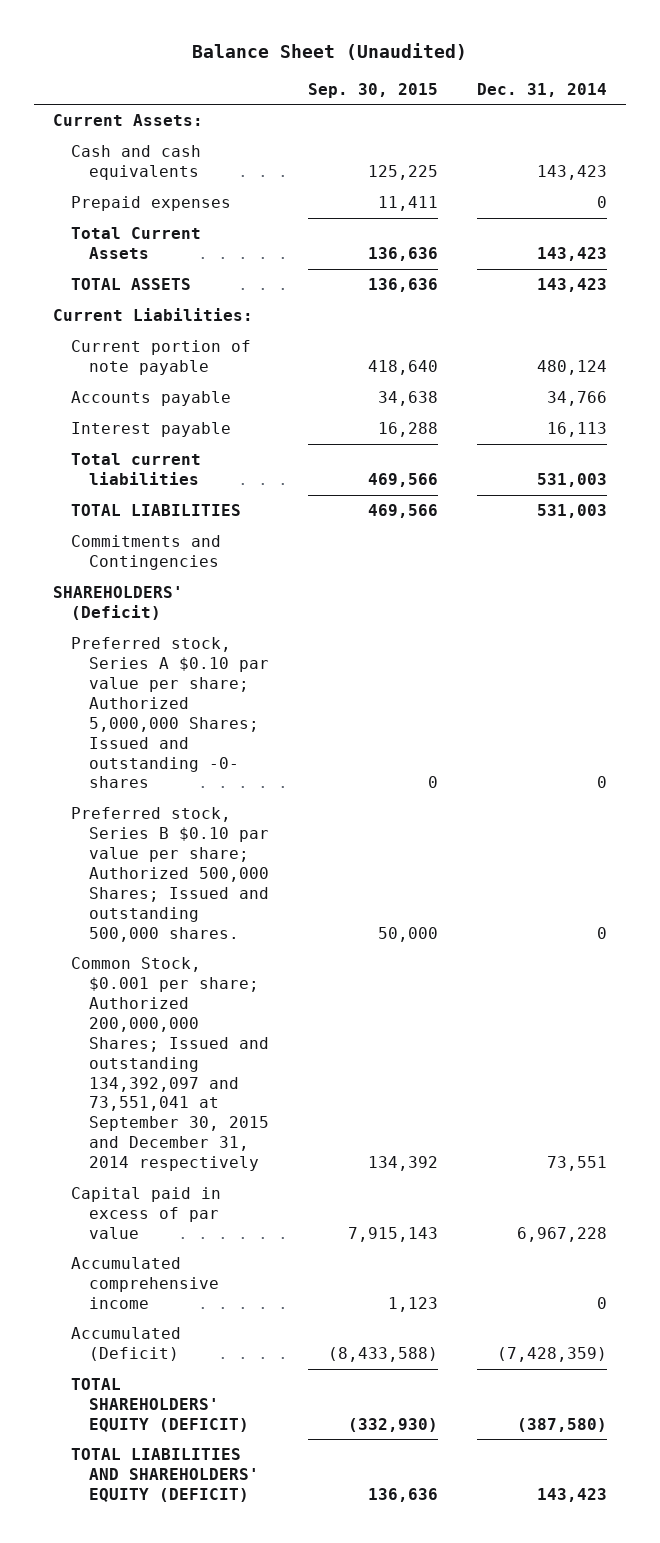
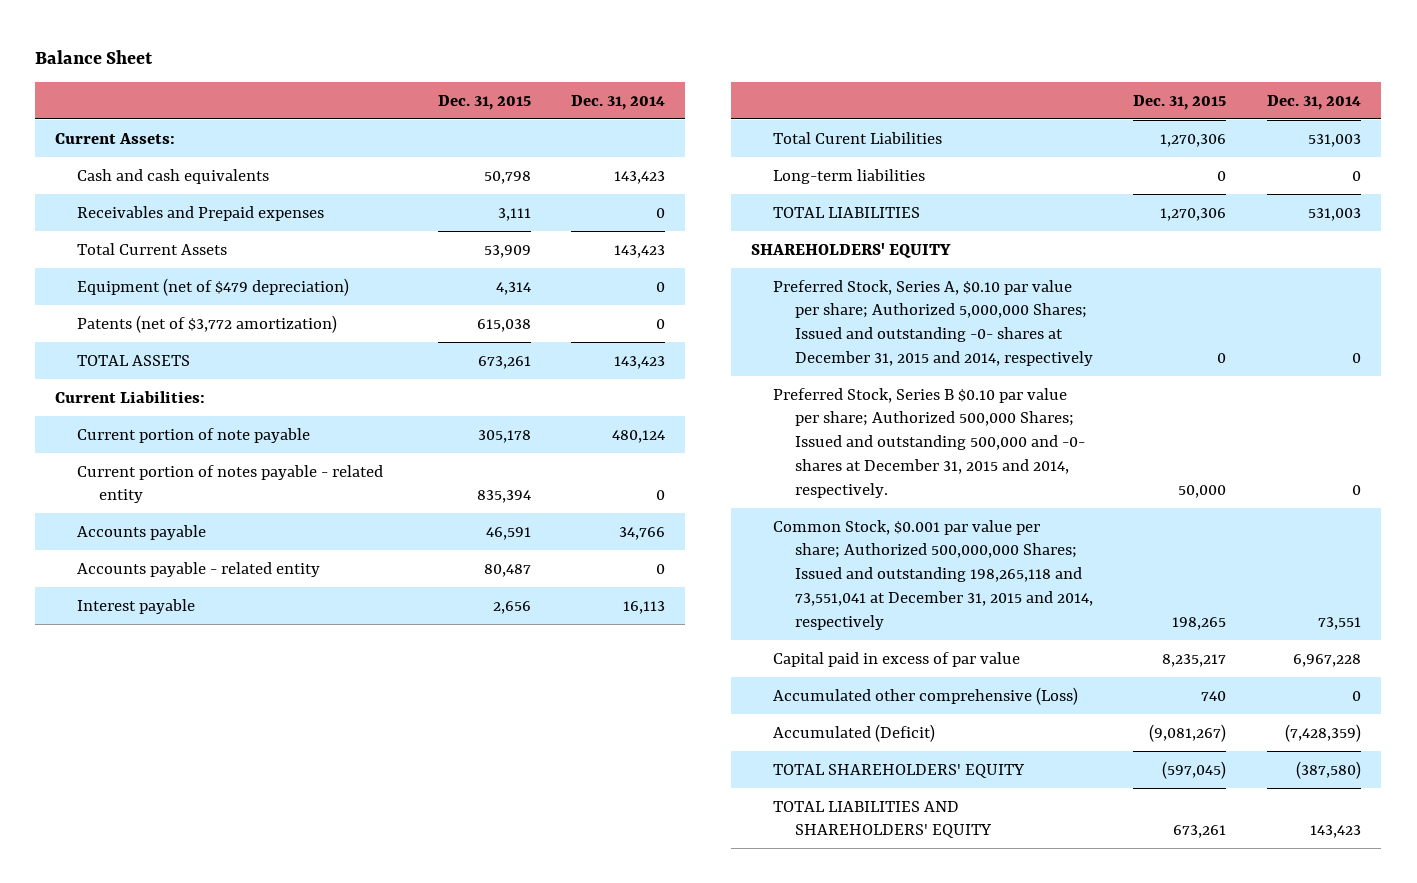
[191,42,467,60] Balance Sheet (Unaudited) -> [35,49,154,64] Balance Sheet
[307,82,438,98] Sep. 30, 2015 -> none
none -> [437,94,531,110] Dec. 31, 2015
[70,196,231,212] Prepaid expenses -> [77,205,325,221] Receivables and Prepaid expenses
none -> [77,277,350,296] Equipment (net of $479 depreciation)
none -> [77,314,338,333] Patents (net of $3,772 amortization)
none -> [77,464,384,504] Current portion of notes payable - related entity
none -> [77,561,321,577] Accounts payable - related entity
[70,453,201,485] Total current liabilities -> [773,131,943,144] Total Curent Liabilities
none -> [773,168,926,184] Long-term liabilities
[70,535,221,570] Commitments and Contingencies -> none
[53,586,184,620] SHAREHOLDERS' (Deficit) -> [751,242,952,258] SHAREHOLDERS' EQUITY
[70,637,269,789] Preferred stock, Series A $0.10 par value per share; Authorized 5,000,000 Shares; Issued and outstanding -0- shares -> [773,279,1093,366] Preferred Stock, Series A, $0.10 par value per share; Authorized 5,000,000 Shares; Issued and outstanding -0- shares at December 31, 2015 and 2014, respectively
[70,807,269,942] Preferred stock, Series B $0.10 par value per share; Authorized 500,000 Shares; Issued and outstanding 500,000 shares. -> [773,387,1085,498] Preferred Stock, Series B $0.10 par value per share; Authorized 500,000 Shares; Issued and outstanding 500,000 and -0- shares at December 31, 2015 and 2014, respectively.
[70,957,269,1172] Common Stock, $0.001 per share; Authorized 200,000,000 Shares; Issued and outstanding 134,392,097 and 73,551,041 at September 30, 2015 and December 31, 2014 respectively -> [773,519,1093,630] Common Stock, $0.001 par value per share; Authorized 500,000,000 Shares; Issued and outstanding 198,265,118 and 73,551,041 at December 31, 2015 and 2014, respectively
[70,1257,219,1309] Accumulated comprehensive income -> [773,686,1079,705] Accumulated other comprehensive (Loss)
[70,1378,249,1432] TOTAL SHAREHOLDERS' EQUITY (DEFICIT) -> [773,763,1026,778] TOTAL SHAREHOLDERS' EQUITY
[70,1448,259,1502] TOTAL LIABILITIES AND SHAREHOLDERS' EQUITY (DEFICIT) -> [773,800,992,839] TOTAL LIABILITIES AND SHAREHOLDERS' EQUITY

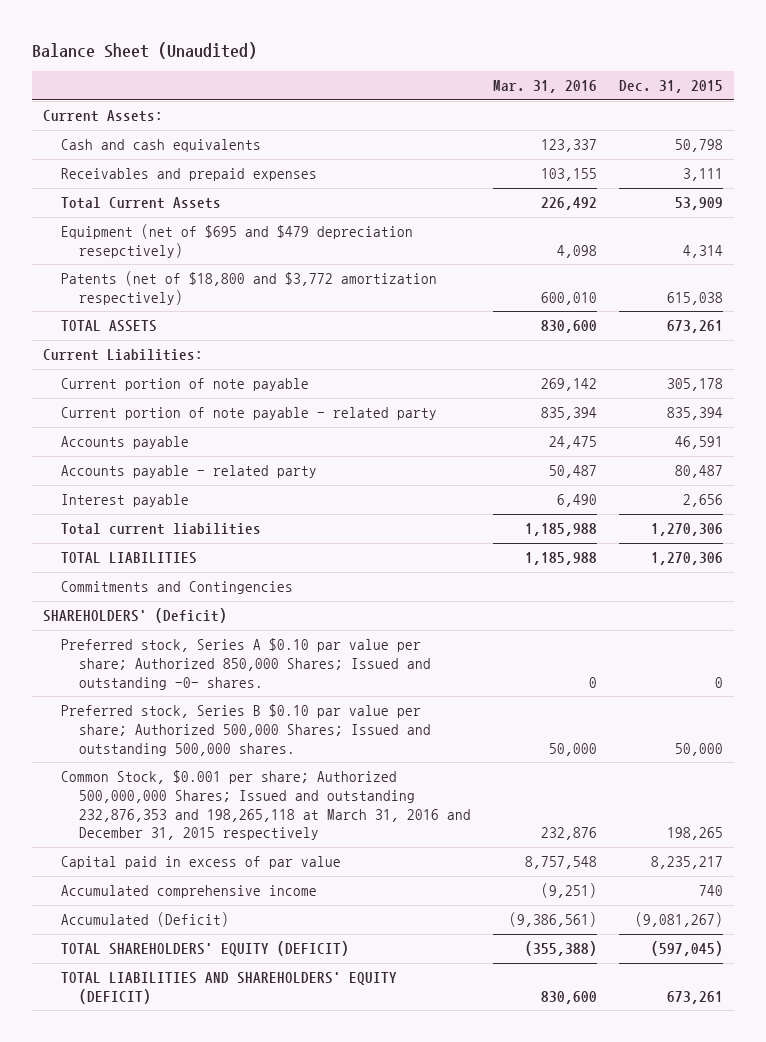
[35,49,154,64] Balance Sheet -> [32,41,258,59] Balance Sheet (Unaudited)
[571,94,666,110] Dec. 31, 2014 -> none
none -> [493,80,598,94] Mar. 31, 2016
[77,205,325,221] Receivables and Prepaid expenses -> [61,168,318,182] Receivables and prepaid expenses
[77,277,350,296] Equipment (net of $479 depreciation) -> [61,224,414,258] Equipment (net of $695 and $479 depreciation resepctively)
[77,314,338,333] Patents (net of $3,772 amortization) -> [61,271,438,305] Patents (net of $18,800 and $3,772 amortization respectively)
[77,464,384,504] Current portion of notes payable - related entity -> [61,407,438,421] Current portion of note payable - related party
[77,561,321,577] Accounts payable - related entity -> [61,465,318,479] Accounts payable - related party
[773,168,926,184] Long-term liabilities -> none
[773,131,943,144] Total Curent Liabilities -> [61,523,262,536] Total current liabilities
none -> [61,581,294,595] Commitments and Contingencies
[751,242,952,258] SHAREHOLDERS' EQUITY -> [43,608,228,624] SHAREHOLDERS' (Deficit)
[773,279,1093,366] Preferred Stock, Series A, $0.10 par value per share; Authorized 5,000,000 Shares; Issued and outstanding -0- shares at December 31, 2015 and 2014, respectively -> [61,638,432,690] Preferred stock, Series A $0.10 par value per share; Authorized 850,000 Shares; Issued and outstanding -0- shares.
[773,387,1085,498] Preferred Stock, Series B $0.10 par value per share; Authorized 500,000 Shares; Issued and outstanding 500,000 and -0- shares at December 31, 2015 and 2014, respectively. -> [61,704,432,756] Preferred stock, Series B $0.10 par value per share; Authorized 500,000 Shares; Issued and outstanding 500,000 shares.
[773,519,1093,630] Common Stock, $0.001 par value per share; Authorized 500,000,000 Shares; Issued and outstanding 198,265,118 and 73,551,041 at December 31, 2015 and 2014, respectively -> [61,770,472,841] Common Stock, $0.001 per share; Authorized 500,000,000 Shares; Issued and outstanding 232,876,353 and 198,265,118 at March 31, 2016 and December 31, 2015 respectively
[773,686,1079,705] Accumulated other comprehensive (Loss) -> [61,885,318,899] Accumulated comprehensive income
[773,763,1026,778] TOTAL SHAREHOLDERS' EQUITY -> [61,941,350,957] TOTAL SHAREHOLDERS' EQUITY (DEFICIT)
[773,800,992,839] TOTAL LIABILITIES AND SHAREHOLDERS' EQUITY -> [61,972,398,1004] TOTAL LIABILITIES AND SHAREHOLDERS' EQUITY (DEFICIT)

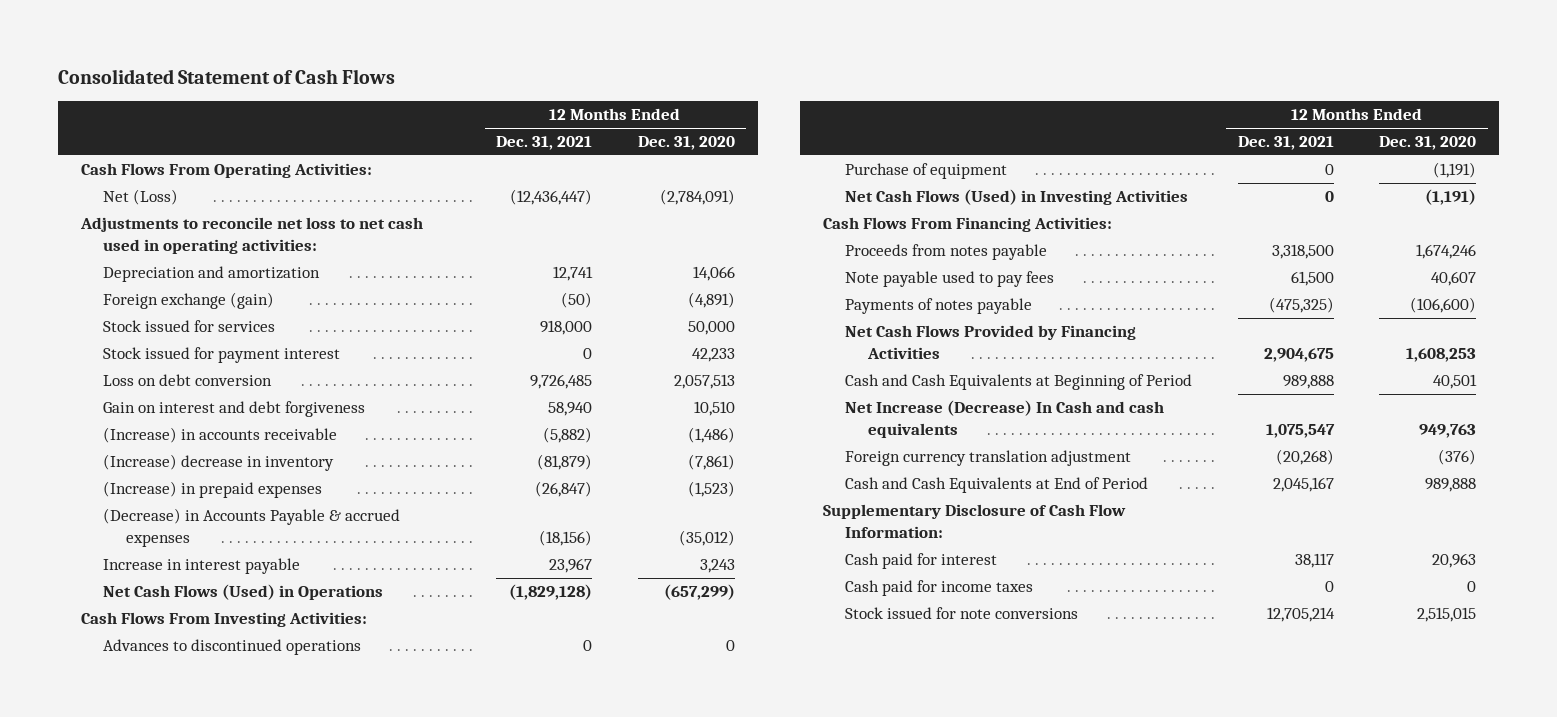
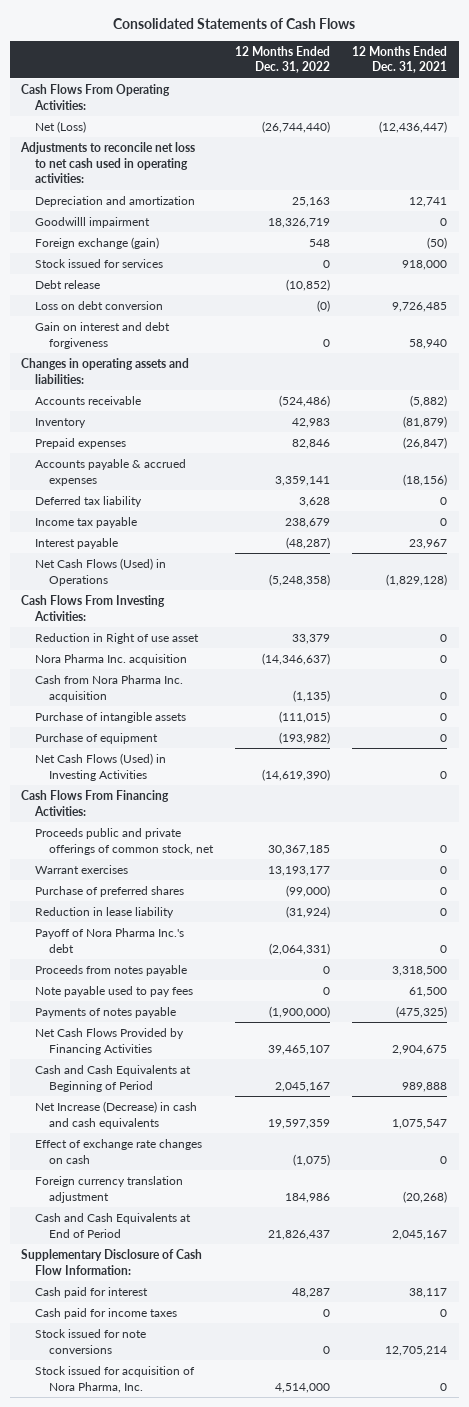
[58,69,396,85] Consolidated Statement of Cash Flows -> [113,17,356,29] Consolidated Statements of Cash Flows
[637,136,735,151] Dec. 31, 2020 -> none
none -> [235,45,331,74] 12 Months Ended Dec. 31, 2022
none -> [35,217,151,229] Goodwilll impairment
[103,347,341,364] Stock issued for payment interest -> none
none -> [35,280,101,290] Debt release
none -> [21,358,190,384] Changes in operating assets and liabilities:
[103,427,338,444] (Increase) in accounts receivable -> [35,396,142,406] Accounts receivable
[103,454,335,472] (Increase) decrease in inventory -> [35,418,87,429] Inventory
[103,481,323,499] (Increase) in prepaid expenses -> [35,438,127,450] Prepaid expenses
[103,508,401,547] (Decrease) in Accounts Payable & accrued expenses -> [35,459,187,486] Accounts payable & accrued expenses
none -> [35,496,143,508] Deferred tax liability
none -> [35,517,138,529] Income tax payable
[103,558,301,575] Increase in interest payable -> [35,538,119,550] Interest payable
[103,639,362,656] Advances to discontinued operations -> none
none -> [35,633,200,645] Reduction in Right of use asset
none -> [35,654,188,666] Nora Pharma Inc. acquisition
none -> [35,675,184,702] Cash from Nora Pharma Inc. acquisition
none -> [35,712,187,724] Purchase of intangible assets
none -> [35,828,214,855] Proceeds public and private offerings of common stock, net
none -> [35,865,129,875] Warrant exercises
none -> [35,886,185,898] Purchase of preferred shares
none -> [35,907,175,919] Reduction in lease liability
none -> [35,928,185,953] Payoff of Nora Pharma Inc.'s debt
[845,400,1165,438] Net Increase (Decrease) In Cash and cash equivalents -> [35,1101,198,1129] Net Increase (Decrease) in cash and cash equivalents
none -> [35,1139,203,1164] Effect of exchange rate changes on cash
none -> [35,1366,196,1393] Stock issued for acquisition of Nora Pharma, Inc.

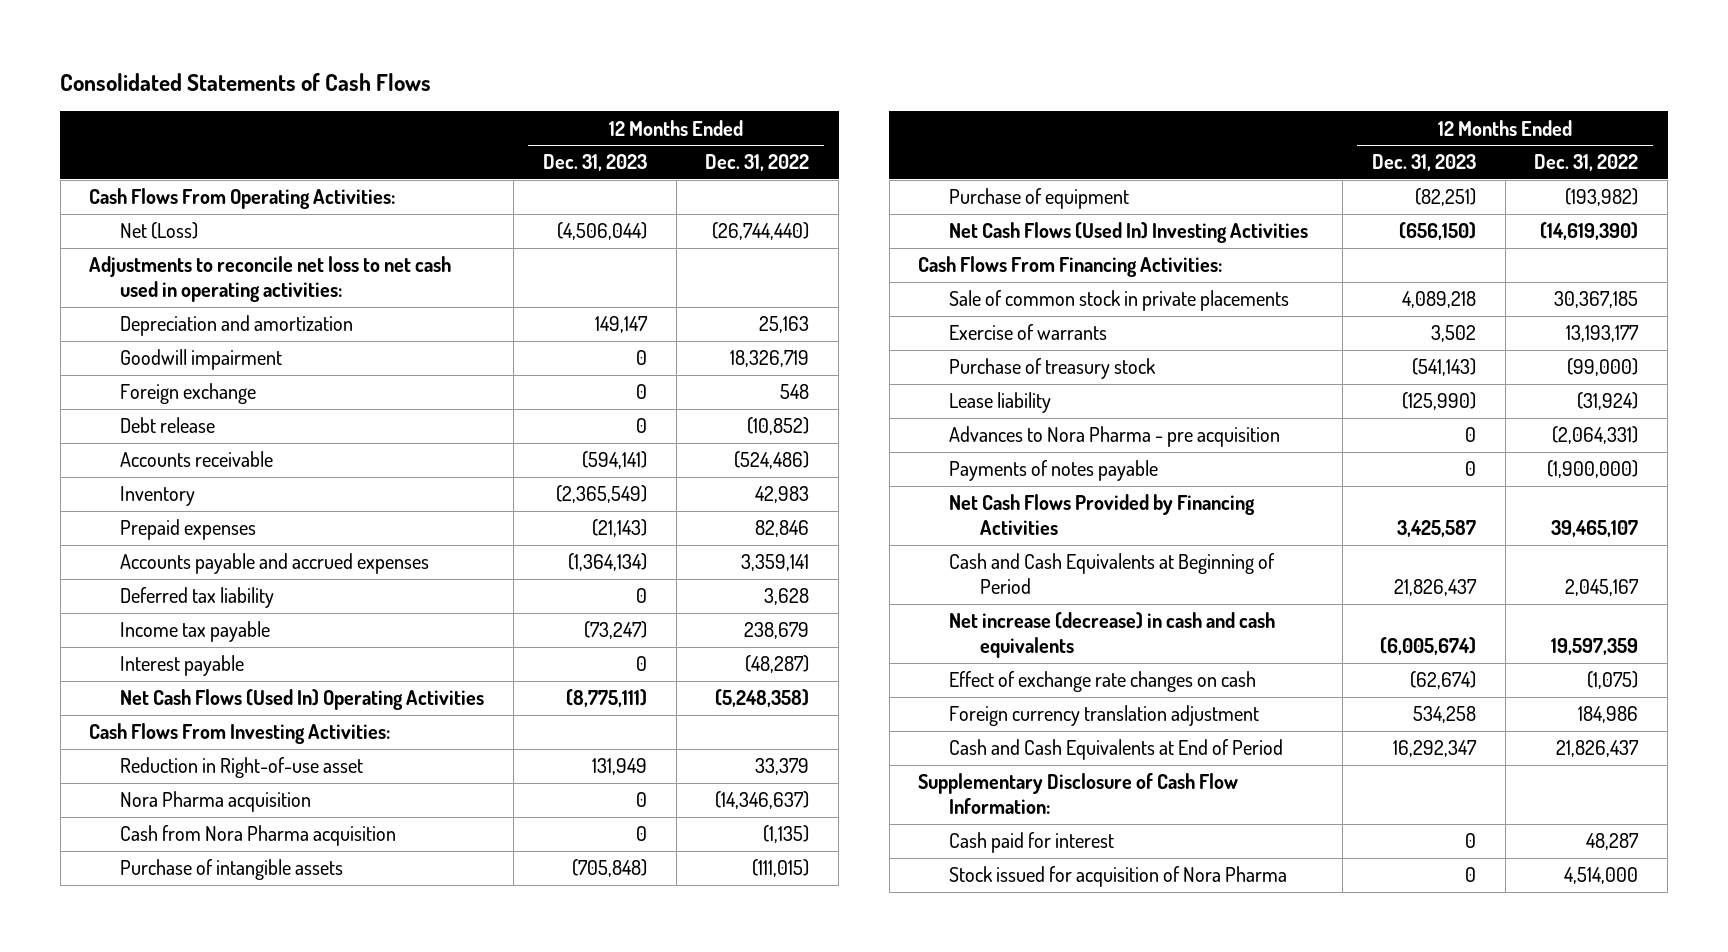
[352,45,448,74] 12 Months Ended Dec. 31, 2021 -> none
none -> [542,154,647,172] Dec. 31, 2023
[35,259,164,269] Stock issued for services -> none
[35,217,151,229] Goodwilll impairment -> [120,349,283,371] Goodwill impairment
[35,237,160,250] Foreign exchange (gain) -> [120,383,257,405] Foreign exchange
[35,301,164,311] Loss on debt conversion -> none
[35,322,171,349] Gain on interest and debt forgiveness -> none
[21,358,190,384] Changes in operating assets and liabilities: -> none
[35,459,187,486] Accounts payable & accrued expenses -> [120,553,430,575] Accounts payable and accrued expenses
[35,558,167,586] Net Cash Flows (Used) in Operations -> [120,689,485,711] Net Cash Flows (Used In) Operating Activities
[35,633,200,645] Reduction in Right of use asset -> [120,757,364,779] Reduction in Right-of-use asset
[35,654,188,666] Nora Pharma Inc. acquisition -> [120,791,312,813] Nora Pharma acquisition
[35,675,184,702] Cash from Nora Pharma Inc. acquisition -> [120,825,397,847] Cash from Nora Pharma acquisition
[35,753,167,781] Net Cash Flows (Used) in Investing Activities -> [949,222,1309,244] Net Cash Flows (Used In) Investing Activities
[35,886,185,898] Purchase of preferred shares -> none
[35,965,188,977] Proceeds from notes payable -> none
[35,986,194,998] Note payable used to pay fees -> none
[35,828,214,855] Proceeds public and private offerings of common stock, net -> [949,290,1290,312] Sale of common stock in private placements
[35,865,129,875] Warrant exercises -> [949,324,1108,341] Exercise of warrants
none -> [949,358,1157,380] Purchase of treasury stock
[35,907,175,919] Reduction in lease liability -> [949,392,1052,414] Lease liability
[35,928,185,953] Payoff of Nora Pharma Inc.'s debt -> [949,426,1281,448] Advances to Nora Pharma - pre acquisition
[35,1101,198,1129] Net Increase (Decrease) in cash and cash equivalents -> [949,612,1276,659] Net increase (decrease) in cash and cash equivalents
[35,1308,178,1320] Cash paid for income taxes -> none
[35,1329,147,1354] Stock issued for note conversions -> none
[35,1366,196,1393] Stock issued for acquisition of Nora Pharma, Inc. -> [949,866,1288,888] Stock issued for acquisition of Nora Pharma

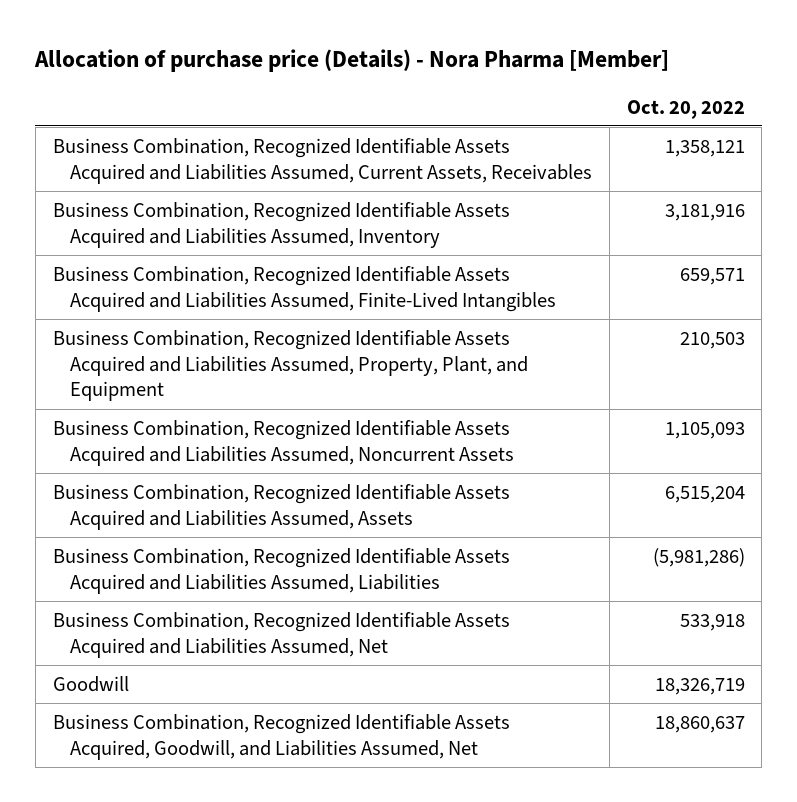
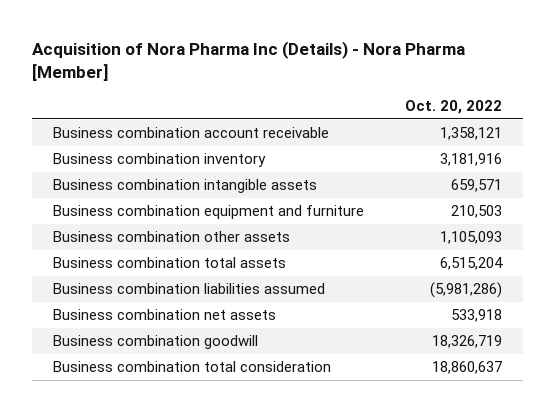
[34,49,670,73] Allocation of purchase price (Details) - Nora Pharma [Member] -> [32,41,466,82] Acquisition of Nora Pharma Inc (Details) - Nora Pharma [Member]
[52,137,592,184] Business Combination, Recognized Identifiable Assets Acquired and Liabilities Assumed, Current Assets, Receivables -> [52,127,329,139] Business combination account receivable
[52,201,510,248] Business Combination, Recognized Identifiable Assets Acquired and Liabilities Assumed, Inventory -> [52,153,266,168] Business combination inventory
[52,265,556,312] Business Combination, Recognized Identifiable Assets Acquired and Liabilities Assumed, Finite-Lived Intangibles -> [52,179,317,194] Business combination intangible assets
[52,329,528,402] Business Combination, Recognized Identifiable Assets Acquired and Liabilities Assumed, Property, Plant, and Equipment -> [52,205,364,220] Business combination equipment and furniture
[52,419,514,466] Business Combination, Recognized Identifiable Assets Acquired and Liabilities Assumed, Noncurrent Assets -> [52,231,290,243] Business combination other assets
[52,483,510,530] Business Combination, Recognized Identifiable Assets Acquired and Liabilities Assumed, Assets -> [52,257,286,269] Business combination total assets
[52,547,510,594] Business Combination, Recognized Identifiable Assets Acquired and Liabilities Assumed, Liabilities -> [52,283,325,295] Business combination liabilities assumed
[52,611,510,658] Business Combination, Recognized Identifiable Assets Acquired and Liabilities Assumed, Net -> [52,309,276,321] Business combination net assets
[52,675,129,692] Goodwill -> [52,335,258,350] Business combination goodwill
[52,713,510,760] Business Combination, Recognized Identifiable Assets Acquired, Goodwill, and Liabilities Assumed, Net -> [52,361,331,373] Business combination total consideration

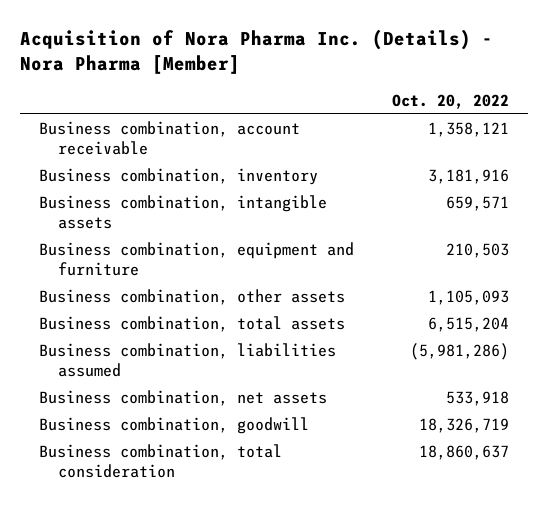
[32,41,466,82] Acquisition of Nora Pharma Inc (Details) - Nora Pharma [Member] -> [20,29,494,75] Acquisition of Nora Pharma Inc. (Details) - Nora Pharma [Member]
[52,127,329,139] Business combination account receivable -> [39,121,301,156] Business combination, account receivable
[52,153,266,168] Business combination inventory -> [39,168,319,186] Business combination, inventory
[52,179,317,194] Business combination intangible assets -> [39,195,328,230] Business combination, intangible assets
[52,205,364,220] Business combination equipment and furniture -> [39,242,355,277] Business combination, equipment and furniture
[52,231,290,243] Business combination other assets -> [39,289,346,306] Business combination, other assets
[52,257,286,269] Business combination total assets -> [39,316,346,333] Business combination, total assets
[52,283,325,295] Business combination liabilities assumed -> [39,343,337,378] Business combination, liabilities assumed
[52,309,276,321] Business combination net assets -> [39,390,328,407] Business combination, net assets
[52,335,258,350] Business combination goodwill -> [39,417,310,435] Business combination, goodwill
[52,361,331,373] Business combination total consideration -> [39,444,283,479] Business combination, total consideration

